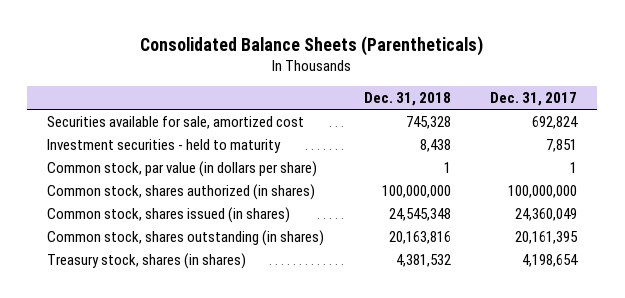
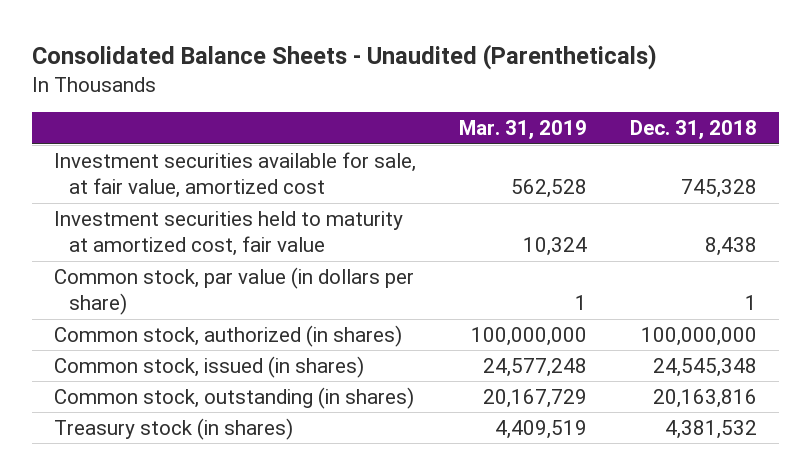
[140,35,484,56] Consolidated Balance Sheets (Parentheticals) -> [32,44,658,71] Consolidated Balance Sheets - Unaudited (Parentheticals)
[490,92,578,107] Dec. 31, 2017 -> none
none -> [458,120,587,141] Mar. 31, 2019
[47,115,305,129] Securities available for sale, amortized cost -> [53,151,416,199] Investment securities available for sale, at fair value, amortized cost
[47,138,282,153] Investment securities - held to maturity -> [53,210,403,257] Investment securities held to maturity at amortized cost, fair value
[47,183,316,200] Common stock, shares authorized (in shares) -> [53,324,402,347] Common stock, authorized (in shares)
[47,206,291,223] Common stock, shares issued (in shares) -> [53,355,364,378] Common stock, issued (in shares)
[47,229,325,246] Common stock, shares outstanding (in shares) -> [53,386,414,409] Common stock, outstanding (in shares)
[47,252,247,269] Treasury stock, shares (in shares) -> [53,417,293,440] Treasury stock (in shares)

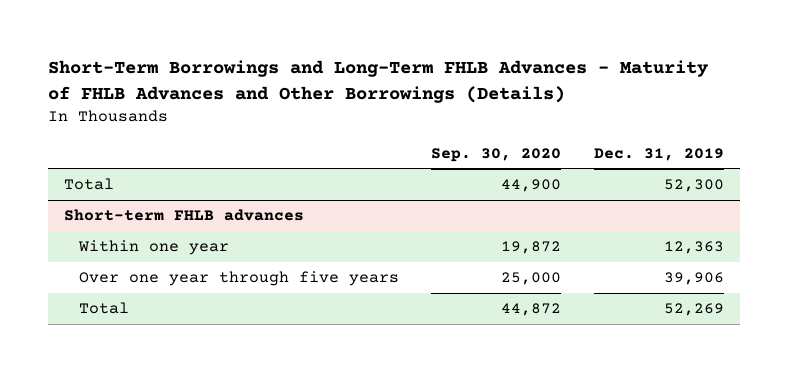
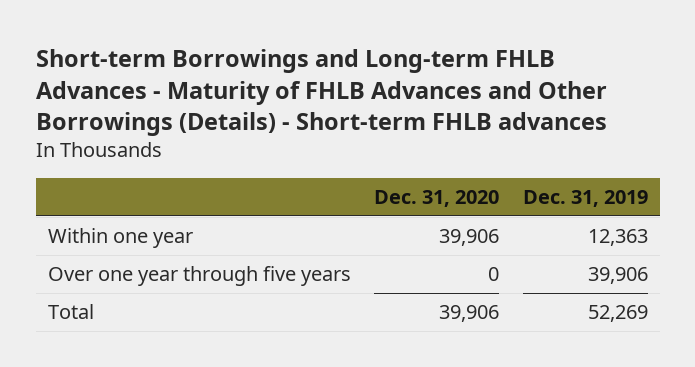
[47,60,709,103] Short-Term Borrowings and Long-Term FHLB Advances - Maturity of FHLB Advances and Other Borrowings (Details) -> [35,49,607,137] Short-term Borrowings and Long-term FHLB Advances - Maturity of FHLB Advances and Other Borrowings (Details) - Short-term FHLB advances
[431,147,562,162] Sep. 30, 2020 -> none
none -> [374,189,500,207] Dec. 31, 2020
[63,178,114,191] Total -> none
[63,209,304,222] Short-term FHLB advances -> none

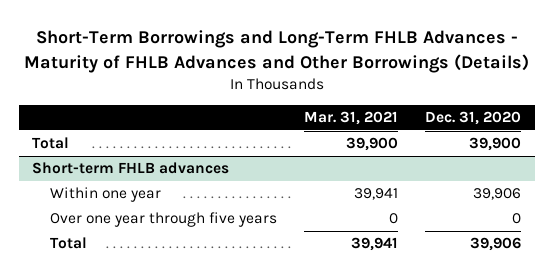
[35,49,607,137] Short-term Borrowings and Long-term FHLB Advances - Maturity of FHLB Advances and Other Borrowings (Details) - Short-term FHLB advances -> [23,30,529,73] Short-Term Borrowings and Long-Term FHLB Advances - Maturity of FHLB Advances and Other Borrowings (Details)
[522,189,648,207] Dec. 31, 2019 -> none
none -> [304,111,399,126] Mar. 31, 2021
none -> [32,137,70,150] Total
none -> [32,162,230,175] Short-term FHLB advances

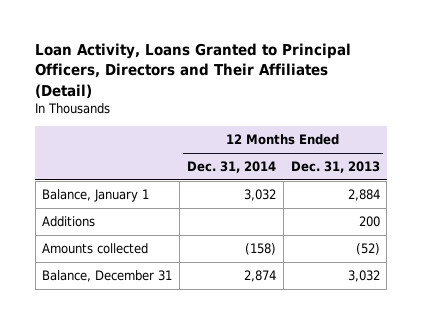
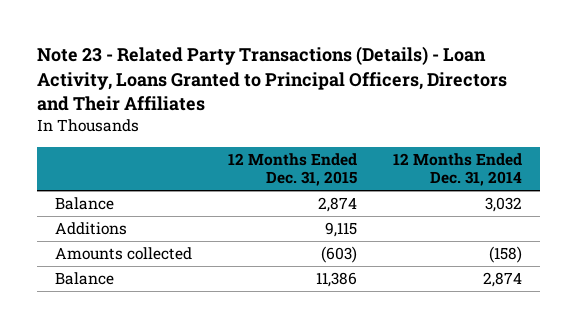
[35,43,352,98] Loan Activity, Loans Granted to Principal Officers, Directors and Their Affiliates (Detail) -> [36,46,507,112] Note 23 - Related Party Transactions (Details) - Loan Activity, Loans Granted to Principal Officers, Directors and Their Affiliates
[290,161,380,174] Dec. 31, 2013 -> none
none -> [227,153,357,187] 12 Months Ended Dec. 31, 2015
[42,189,150,203] Balance, January 1 -> [54,197,114,211] Balance
[42,270,173,283] Balance, December 31 -> [54,272,114,286] Balance

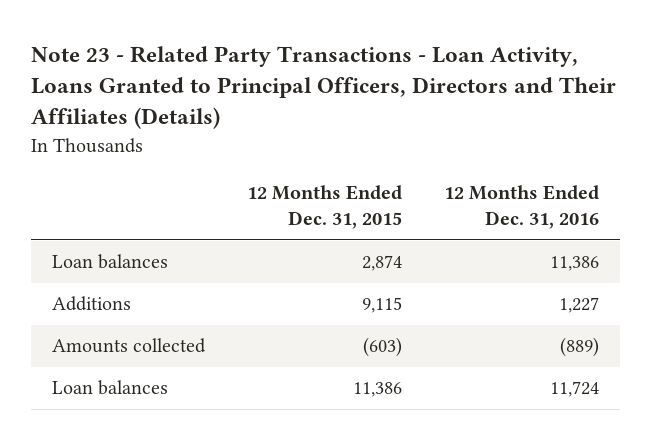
[36,46,507,112] Note 23 - Related Party Transactions (Details) - Loan Activity, Loans Granted to Principal Officers, Directors and Their Affiliates -> [30,45,616,130] Note 23 - Related Party Transactions - Loan Activity, Loans Granted to Principal Officers, Directors and Their Affiliates (Details)
[393,153,523,187] 12 Months Ended Dec. 31, 2014 -> none
none -> [443,185,599,230] 12 Months Ended Dec. 31, 2016
[54,197,114,211] Balance -> [51,254,168,270] Loan balances
[54,272,114,286] Balance -> [51,380,168,396] Loan balances

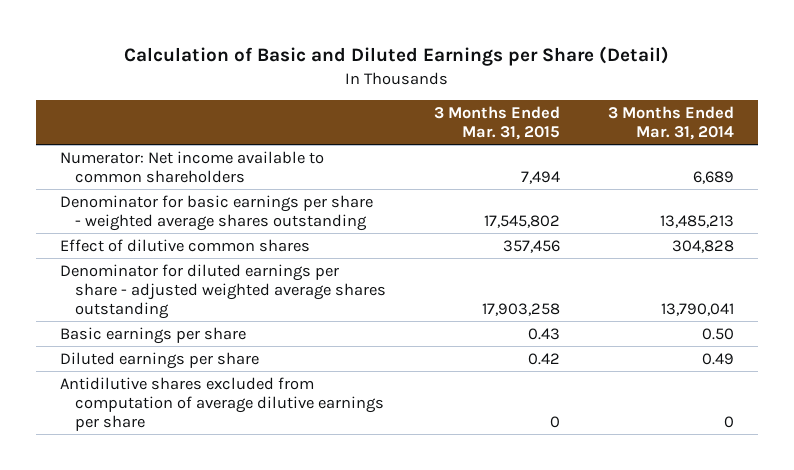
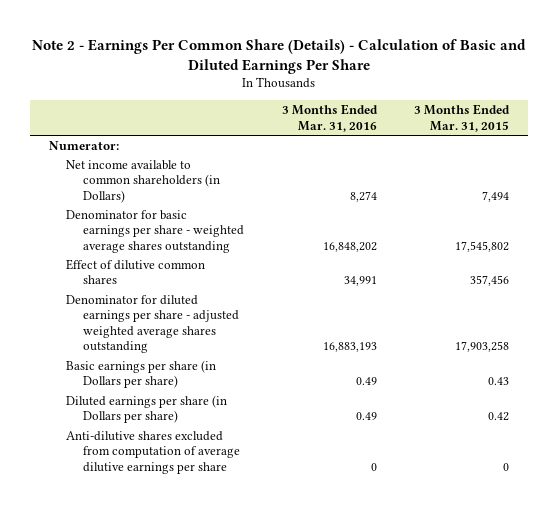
[123,46,669,67] Calculation of Basic and Diluted Earnings per Share (Detail) -> [31,39,526,74] Note 2 - Earnings Per Common Share (Details) - Calculation of Basic and Diluted Earnings Per Share
[608,105,735,140] 3 Months Ended Mar. 31, 2014 -> none
none -> [281,104,378,132] 3 Months Ended Mar. 31, 2016
none -> [48,140,119,150] Numerator:
[59,150,324,183] Numerator: Net income available to common shareholders -> [65,159,221,203] Net income available to common shareholders (in Dollars)
[59,326,246,344] Basic earnings per share -> [65,359,216,389] Basic earnings per share (in Dollars per share)
[59,351,259,369] Diluted earnings per share -> [65,394,227,424] Diluted earnings per share (in Dollars per share)
[59,376,385,431] Antidilutive shares excluded from computation of average dilutive earnings per share -> [65,430,241,474] Anti-dilutive shares excluded from computation of average dilutive earnings per share

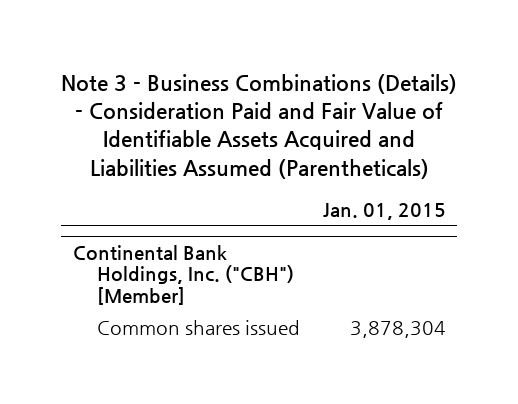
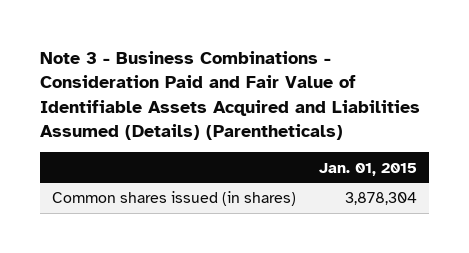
[61,73,458,179] Note 3 - Business Combinations (Details) - Consideration Paid and Fair Value of Identifiable Assets Acquired and Liabilities Assumed (Parentheticals) -> [39,50,420,140] Note 3 - Business Combinations - Consideration Paid and Fair Value of Identifiable Assets Acquired and Liabilities Assumed (Details) (Parentheticals)
[72,245,295,305] Continental Bank Holdings, Inc. ("CBH") [Member] -> none
[97,319,301,335] Common shares issued -> [51,191,296,207] Common shares issued (in shares)

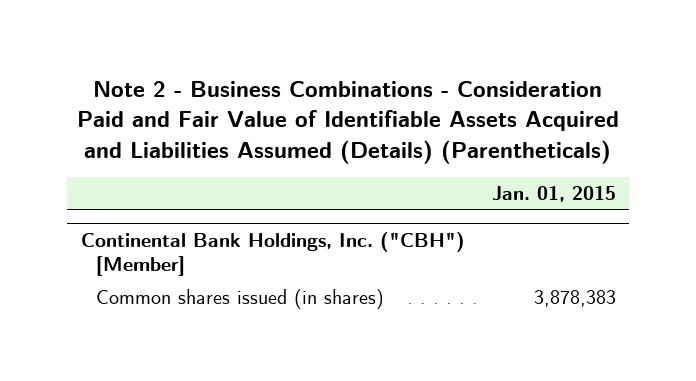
[39,50,420,140] Note 3 - Business Combinations - Consideration Paid and Fair Value of Identifiable Assets Acquired and Liabilities Assumed (Details) (Parentheticals) -> [77,81,620,164] Note 2 - Business Combinations - Consideration Paid and Fair Value of Identifiable Assets Acquired and Liabilities Assumed (Details) (Parentheticals)
none -> [80,231,465,277] Continental Bank Holdings, Inc. ("CBH") [Member]
[345,192,418,206] 3,878,304 -> [533,290,616,308] 3,878,383

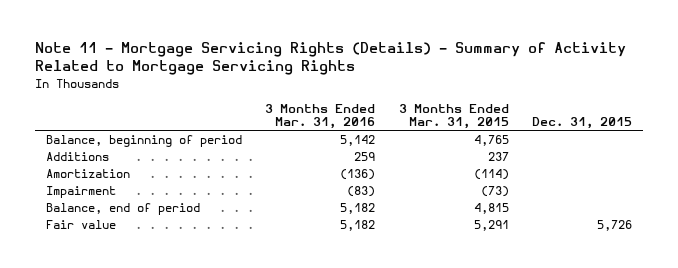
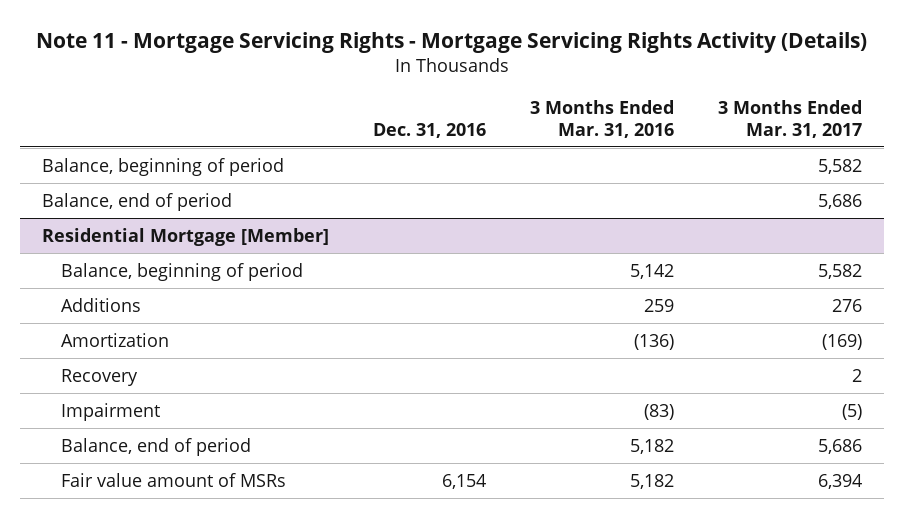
[34,42,626,76] Note 11 - Mortgage Servicing Rights (Details) - Summary of Activity Related to Mortgage Servicing Rights -> [36,31,868,53] Note 11 - Mortgage Servicing Rights - Mortgage Servicing Rights Activity (Details)
[398,103,509,130] 3 Months Ended Mar. 31, 2015 -> none
[531,117,632,130] Dec. 31, 2015 -> none
none -> [373,122,487,138] Dec. 31, 2016
none -> [718,100,863,138] 3 Months Ended Mar. 31, 2017
none -> [41,158,284,177] Balance, beginning of period
none -> [41,193,232,212] Balance, end of period
none -> [41,228,329,247] Residential Mortgage [Member]
none -> [60,369,138,387] Recovery
[46,220,117,230] Fair value -> [60,473,286,488] Fair value amount of MSRs

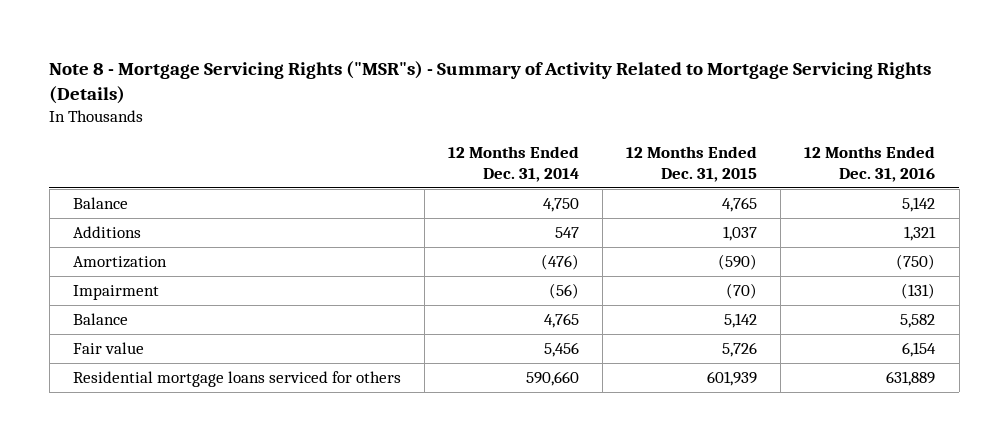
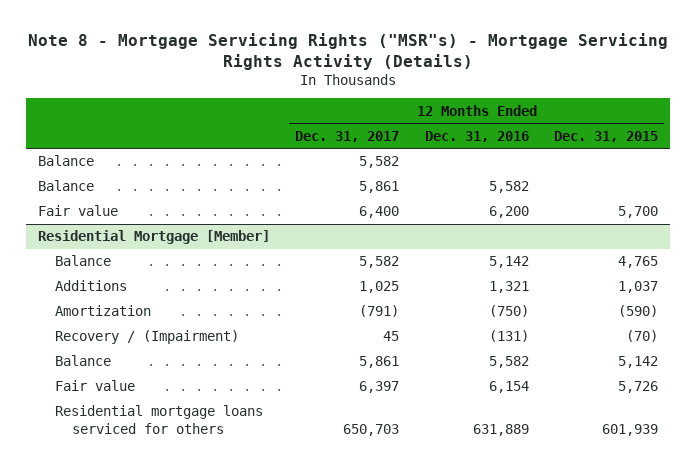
[49,60,932,105] Note 8 - Mortgage Servicing Rights ("MSR"s) - Summary of Activity Related to Mortgage Servicing Rights (Details) -> [27,33,668,70] Note 8 - Mortgage Servicing Rights ("MSR"s) - Mortgage Servicing Rights Activity (Details)
[448,146,580,182] 12 Months Ended Dec. 31, 2014 -> none
none -> [295,130,400,142] Dec. 31, 2017
none -> [38,155,95,167] Balance
none -> [38,180,95,192] Balance
none -> [38,205,119,217] Fair value
none -> [38,230,271,245] Residential Mortgage [Member]
[72,284,159,300] Impairment -> [55,330,240,345] Recovery / (Impairment)

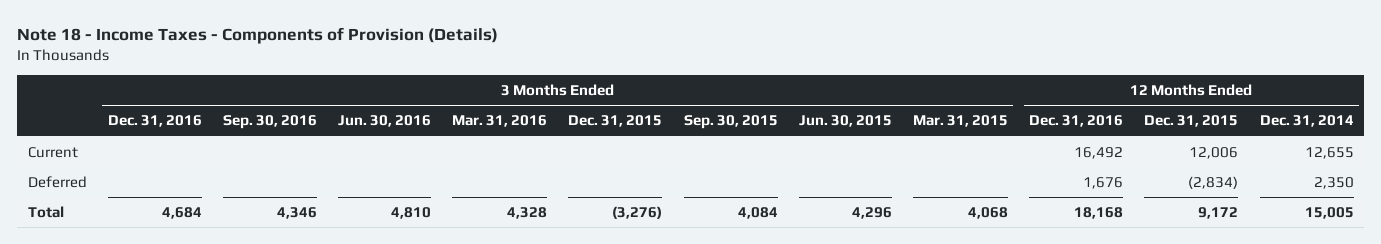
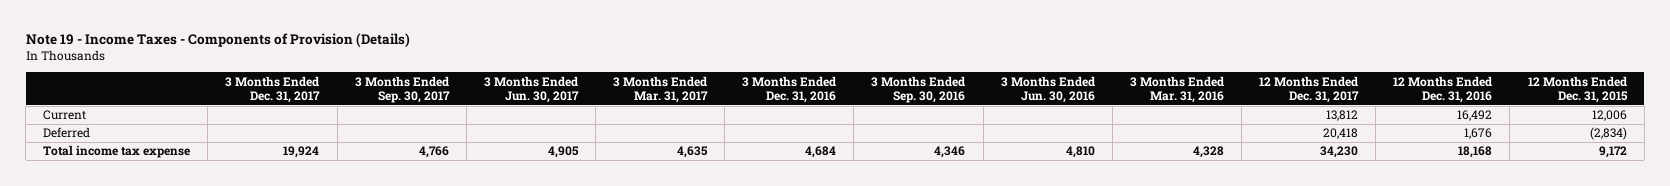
[16,27,498,45] Note 18 - Income Taxes - Components of Provision (Details) -> [25,33,410,48] Note 19 - Income Taxes - Components of Provision (Details)
[568,115,663,128] Dec. 31, 2015 -> none
[683,115,778,130] Sep. 30, 2015 -> none
[798,115,892,128] Jun. 30, 2015 -> none
[913,115,1009,128] Mar. 31, 2015 -> none
[1259,115,1354,128] Dec. 31, 2014 -> none
none -> [225,75,321,104] 3 Months Ended Dec. 31, 2017
none -> [354,75,450,104] 3 Months Ended Sep. 30, 2017
none -> [483,75,579,104] 3 Months Ended Jun. 30, 2017
none -> [613,75,709,104] 3 Months Ended Mar. 31, 2017
none -> [1259,75,1360,104] 12 Months Ended Dec. 31, 2017
[27,206,64,219] Total -> [43,145,191,159] Total income tax expense

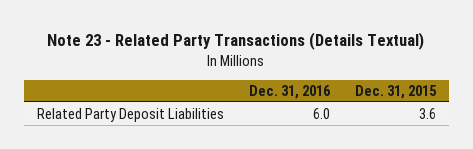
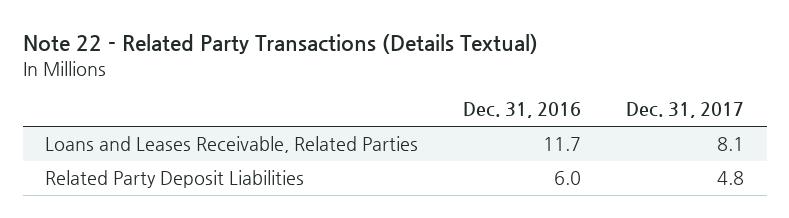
[47,32,425,51] Note 23 - Related Party Transactions (Details Textual) -> [22,34,538,55] Note 22 - Related Party Transactions (Details Textual)
[355,85,438,100] Dec. 31, 2015 -> none
none -> [626,102,745,119] Dec. 31, 2017
none -> [45,136,419,154] Loans and Leases Receivable, Related Parties

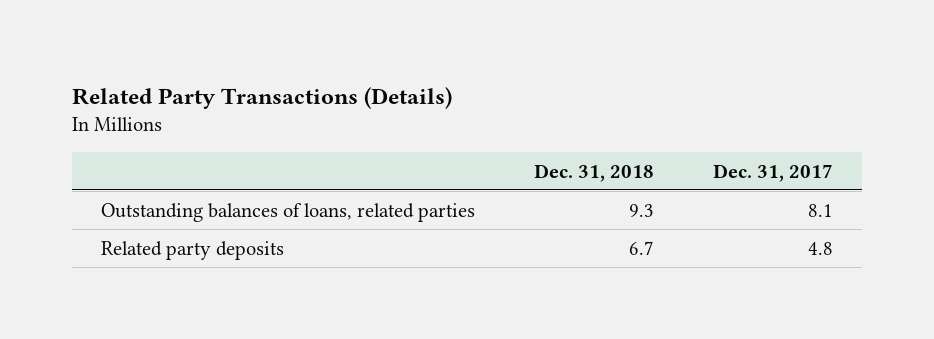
[22,34,538,55] Note 22 - Related Party Transactions (Details Textual) -> [71,86,452,109] Related Party Transactions (Details)
[463,102,582,119] Dec. 31, 2016 -> none
none -> [533,163,654,182] Dec. 31, 2018
[45,136,419,154] Loans and Leases Receivable, Related Parties -> [101,202,476,222] Outstanding balances of loans, related parties
[45,170,305,189] Related Party Deposit Liabilities -> [101,240,285,260] Related party deposits

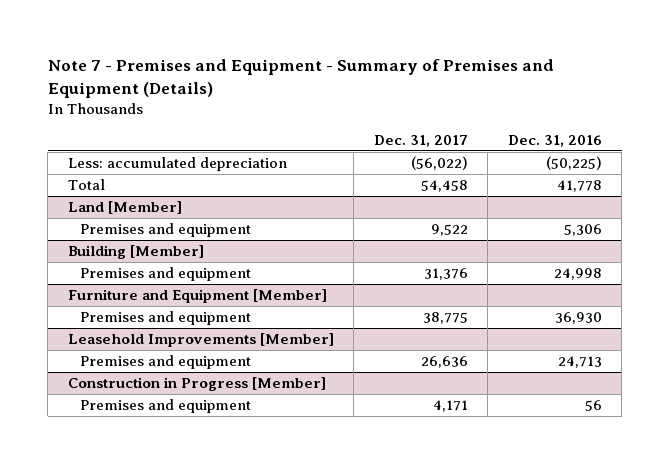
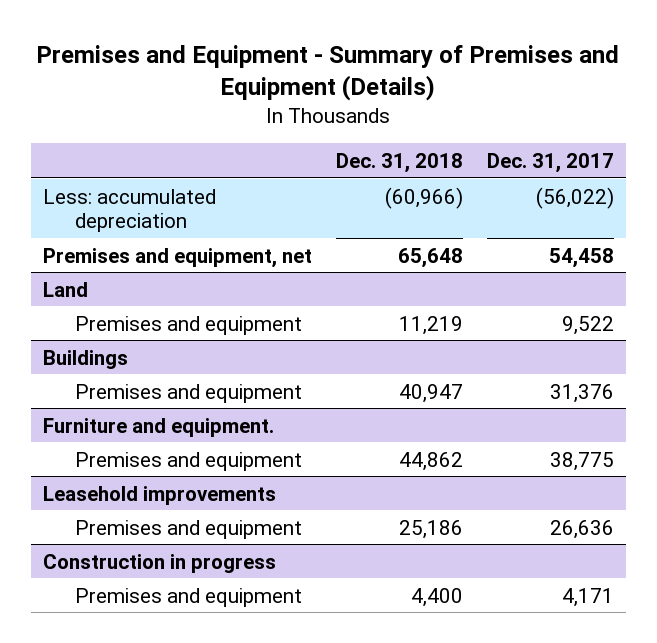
[47,58,554,98] Note 7 - Premises and Equipment - Summary of Premises and Equipment (Details) -> [36,44,620,101] Premises and Equipment - Summary of Premises and Equipment (Details)
[507,134,602,147] Dec. 31, 2016 -> none
none -> [335,153,463,174] Dec. 31, 2018
[67,179,105,191] Total -> [42,247,312,268] Premises and equipment, net
[67,201,182,215] Land [Member] -> [42,281,88,297] Land
[67,245,204,260] Building [Member] -> [42,349,128,369] Buildings
[67,289,327,304] Furniture and Equipment [Member] -> [42,417,274,437] Furniture and equipment.
[67,333,334,348] Leasehold Improvements [Member] -> [42,485,276,505] Leasehold improvements
[67,377,326,392] Construction in Progress [Member] -> [42,553,276,573] Construction in progress

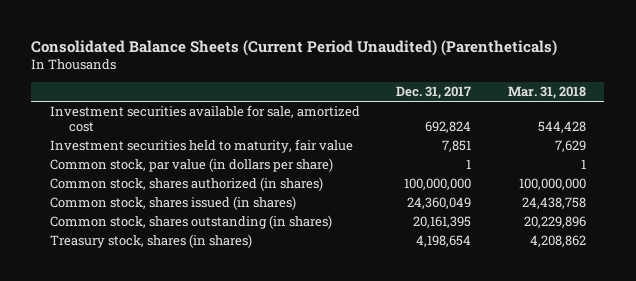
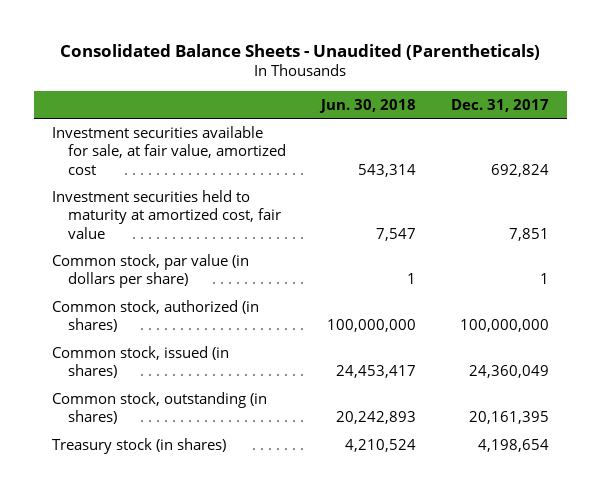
[31,39,558,56] Consolidated Balance Sheets (Current Period Unaudited) (Parentheticals) -> [60,43,541,60] Consolidated Balance Sheets - Unaudited (Parentheticals)
[508,86,587,100] Mar. 31, 2018 -> none
none -> [319,98,417,113] Jun. 30, 2018
[49,105,360,133] Investment securities available for sale, amortized cost -> [51,125,286,175] Investment securities available for sale, at fair value, amortized cost
[49,139,353,154] Investment securities held to maturity, fair value -> [51,189,281,239] Investment securities held to maturity at amortized cost, fair value
[49,177,323,192] Common stock, shares authorized (in shares) -> [51,299,259,333] Common stock, authorized (in shares)
[49,196,296,211] Common stock, shares issued (in shares) -> [51,345,229,379] Common stock, issued (in shares)
[49,215,332,230] Common stock, shares outstanding (in shares) -> [51,391,267,425] Common stock, outstanding (in shares)
[49,234,252,249] Treasury stock, shares (in shares) -> [51,437,226,454] Treasury stock (in shares)

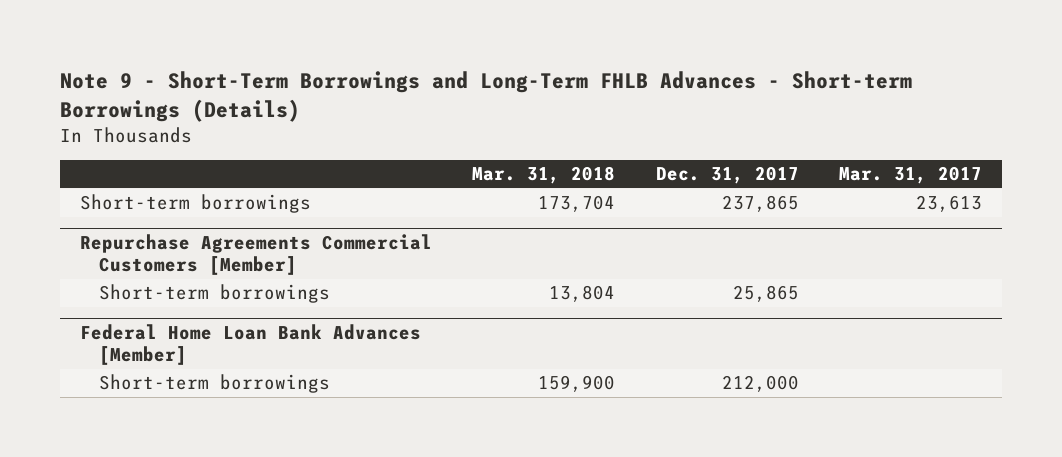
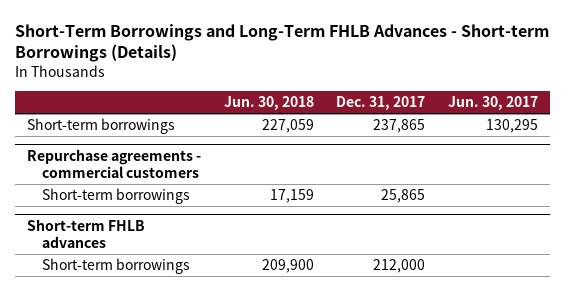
[59,71,912,123] Note 9 - Short-Term Borrowings and Long-Term FHLB Advances - Short-term Borrowings (Details) -> [15,23,550,63] Short-Term Borrowings and Long-Term FHLB Advances - Short-term Borrowings (Details)
[472,166,616,185] Mar. 31, 2018 -> none
[839,166,983,185] Mar. 31, 2017 -> none
none -> [223,96,314,111] Jun. 30, 2018
none -> [448,96,539,111] Jun. 30, 2017
[80,233,433,276] Repurchase Agreements Commercial Customers [Member] -> [26,148,201,178] Repurchase agreements - commercial customers
[80,323,422,366] Federal Home Loan Bank Advances [Member] -> [26,218,145,248] Short-term FHLB advances

